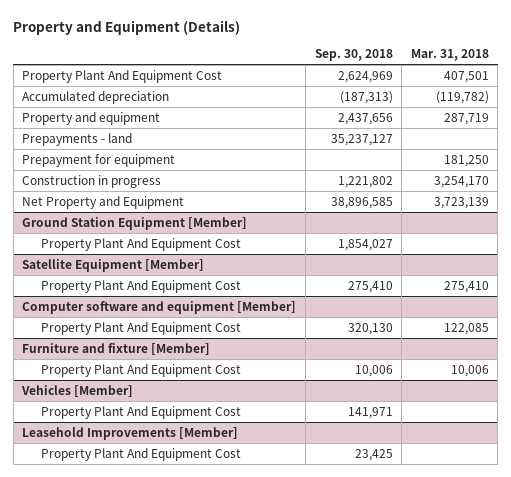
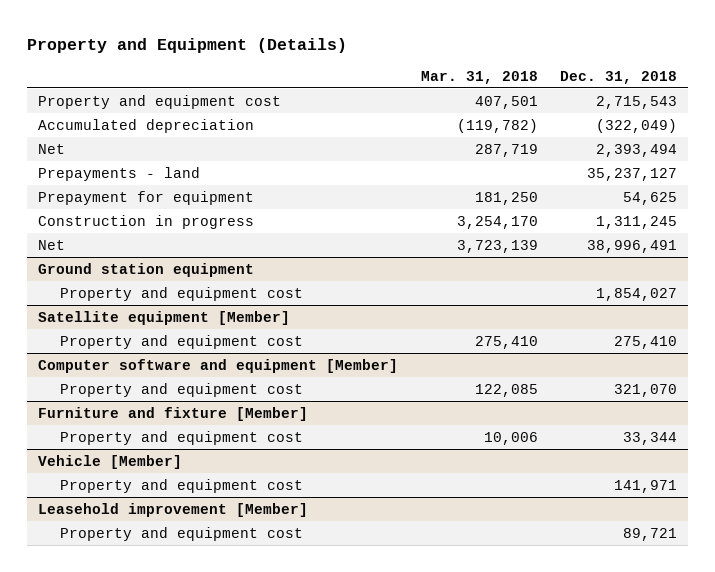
[314,49,393,62] Sep. 30, 2018 -> none
none -> [559,70,677,84] Dec. 31, 2018
[22,69,223,83] Property Plant And Equipment Cost -> [38,94,282,109] Property and equipment cost
[22,111,161,125] Property and equipment -> [38,143,66,154] Net
[22,195,185,209] Net Property and Equipment -> [38,239,66,250] Net
[22,216,248,230] Ground Station Equipment [Member] -> [38,262,255,277] Ground station equipment
[40,237,241,251] Property Plant And Equipment Cost -> [60,286,304,301] Property and equipment cost
[22,258,205,272] Satellite Equipment [Member] -> [38,310,291,325] Satellite equipment [Member]
[40,279,241,293] Property Plant And Equipment Cost -> [60,334,304,349] Property and equipment cost
[40,321,241,335] Property Plant And Equipment Cost -> [60,382,304,397] Property and equipment cost
[40,363,241,377] Property Plant And Equipment Cost -> [60,430,304,445] Property and equipment cost
[21,384,134,397] Vehicles [Member] -> [38,454,183,469] Vehicle [Member]
[40,405,241,419] Property Plant And Equipment Cost -> [60,478,304,493] Property and equipment cost
[22,426,239,440] Leasehold Improvements [Member] -> [38,502,309,517] Leasehold improvement [Member]
[40,447,241,461] Property Plant And Equipment Cost -> [60,526,304,541] Property and equipment cost

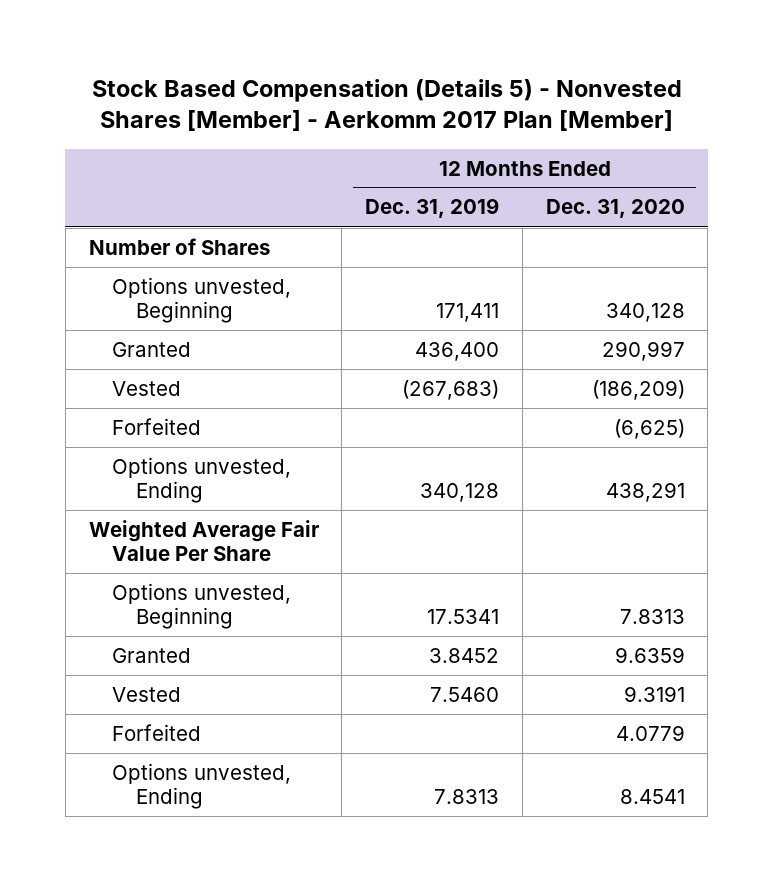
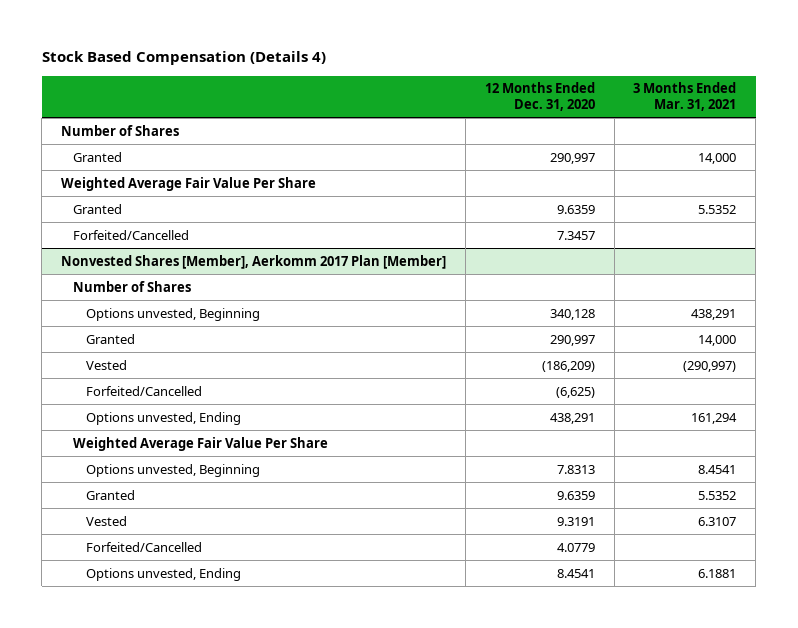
[91,78,682,132] Stock Based Compensation (Details 5) - Nonvested Shares [Member] - Aerkomm 2017 Plan [Member] -> [41,51,326,66] Stock Based Compensation (Details 4)
[365,198,500,219] Dec. 31, 2019 -> none
none -> [633,82,737,111] 3 Months Ended Mar. 31, 2021
none -> [73,151,123,162] Granted
none -> [61,176,317,191] Weighted Average Fair Value Per Share
none -> [73,203,123,214] Granted
none -> [73,229,190,240] Forfeited/Cancelled
none -> [61,254,447,269] Nonvested Shares [Member], Aerkomm 2017 Plan [Member]
none -> [73,280,192,292] Number of Shares
[112,417,202,435] Forfeited -> [85,385,202,396] Forfeited/Cancelled
[112,723,202,741] Forfeited -> [85,541,202,552] Forfeited/Cancelled

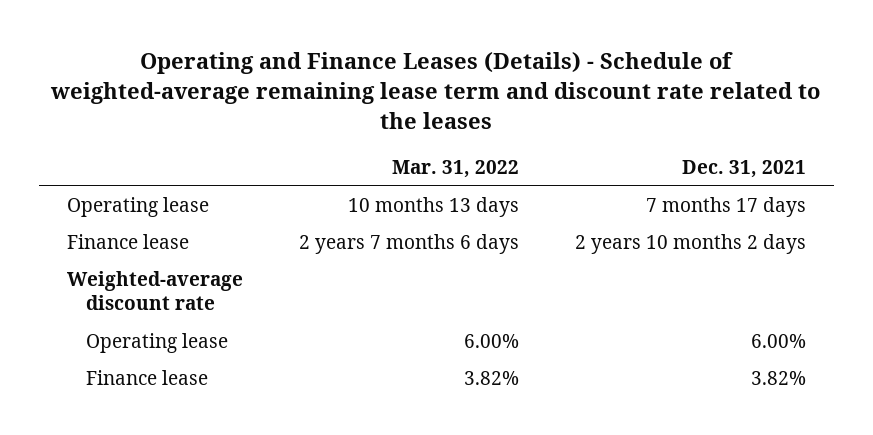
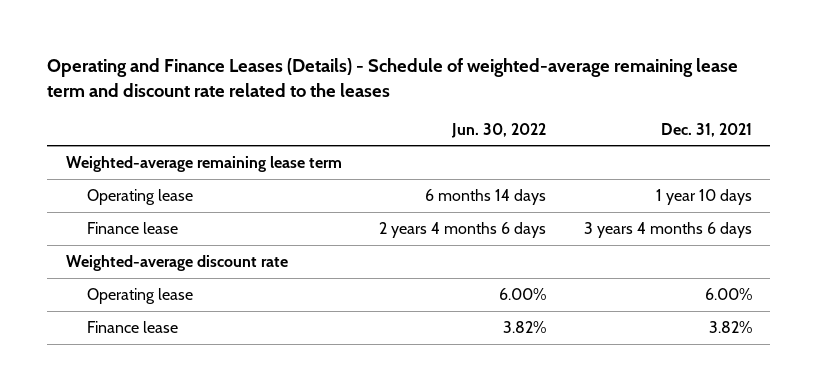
[391,159,519,178] Mar. 31, 2022 -> none
none -> [451,122,547,138] Jun. 30, 2022
none -> [66,155,343,172] Weighted-average remaining lease term
[645,196,806,217] 7 months 17 days -> [655,188,752,205] 1 year 10 days
[574,233,806,254] 2 years 10 months 2 days -> [583,221,752,238] 3 years 4 months 6 days

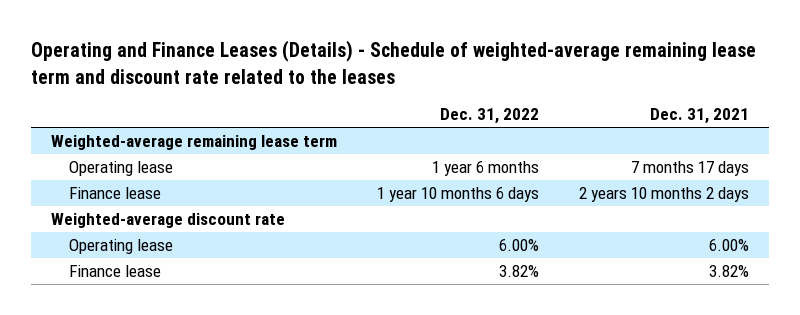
[451,122,547,138] Jun. 30, 2022 -> none
none -> [439,108,539,125] Dec. 31, 2022
[655,188,752,205] 1 year 10 days -> [630,161,749,177] 7 months 17 days
[583,221,752,238] 3 years 4 months 6 days -> [578,187,749,203] 2 years 10 months 2 days

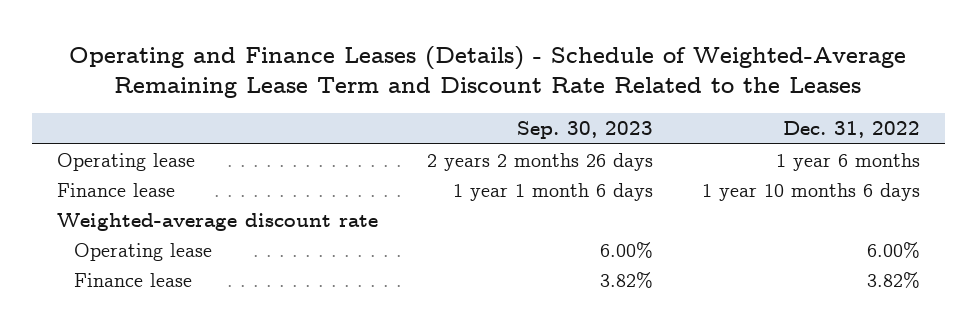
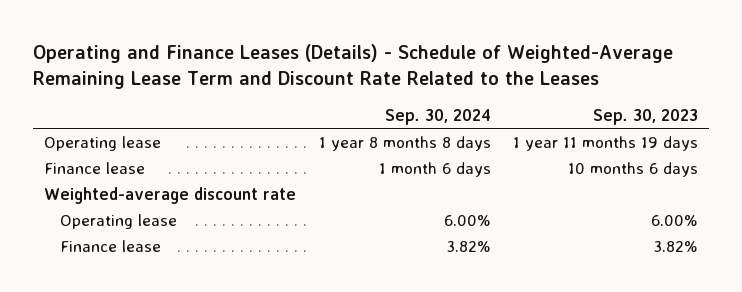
[783,121,921,139] Dec. 31, 2022 -> none
none -> [384,109,491,126] Sep. 30, 2024
[426,152,653,171] 2 years 2 months 26 days -> [512,135,698,151] 1 year 11 months 19 days
[452,182,653,201] 1 year 1 month 6 days -> [567,161,698,177] 10 months 6 days

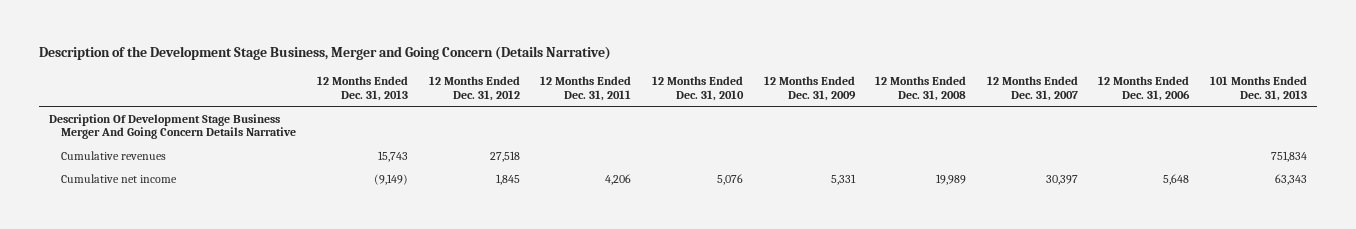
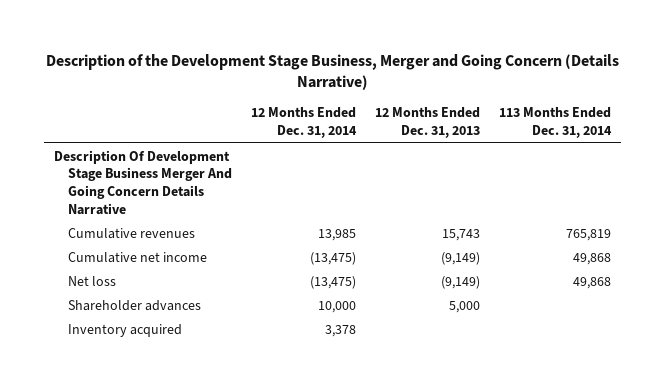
[428,75,520,101] 12 Months Ended Dec. 31, 2012 -> none
[540,75,632,101] 12 Months Ended Dec. 31, 2011 -> none
[651,75,744,101] 12 Months Ended Dec. 31, 2010 -> none
[763,75,856,101] 12 Months Ended Dec. 31, 2009 -> none
[875,75,967,101] 12 Months Ended Dec. 31, 2008 -> none
[986,75,1078,101] 12 Months Ended Dec. 31, 2007 -> none
[1098,75,1191,101] 12 Months Ended Dec. 31, 2006 -> none
[1210,75,1308,101] 101 Months Ended Dec. 31, 2013 -> none
none -> [251,107,358,139] 12 Months Ended Dec. 31, 2014
none -> [499,107,613,139] 113 Months Ended Dec. 31, 2014
none -> [67,275,116,286] Net loss
none -> [67,299,201,311] Shareholder advances
none -> [67,323,182,337] Inventory acquired

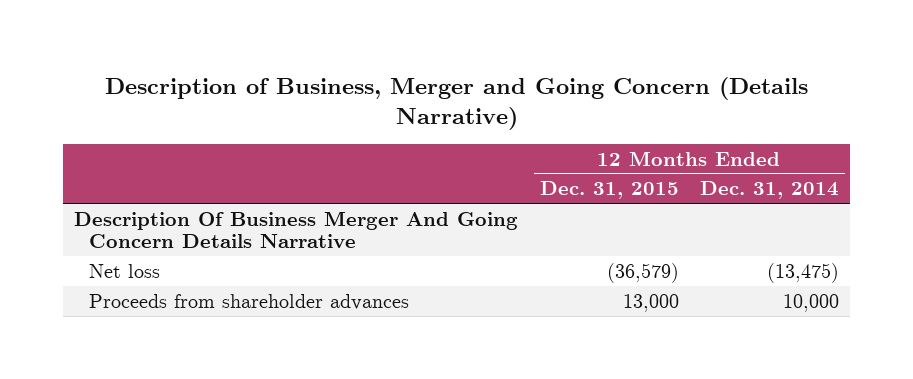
[45,53,619,91] Description of the Development Stage Business, Merger and Going Concern (Details Narrative) -> [104,76,808,131] Description of Business, Merger and Going Concern (Details Narrative)
[375,107,481,139] 12 Months Ended Dec. 31, 2013 -> none
[499,107,613,139] 113 Months Ended Dec. 31, 2014 -> none
none -> [539,181,679,200] Dec. 31, 2015
[67,227,195,239] Cumulative revenues -> none
[67,251,207,263] Cumulative net income -> none
[53,149,232,215] Description Of Development Stage Business Merger And Going Concern Details Narrative -> [74,210,519,249] Description Of Business Merger And Going Concern Details Narrative
[67,323,182,337] Inventory acquired -> none
[67,299,201,311] Shareholder advances -> [88,293,409,310] Proceeds from shareholder advances

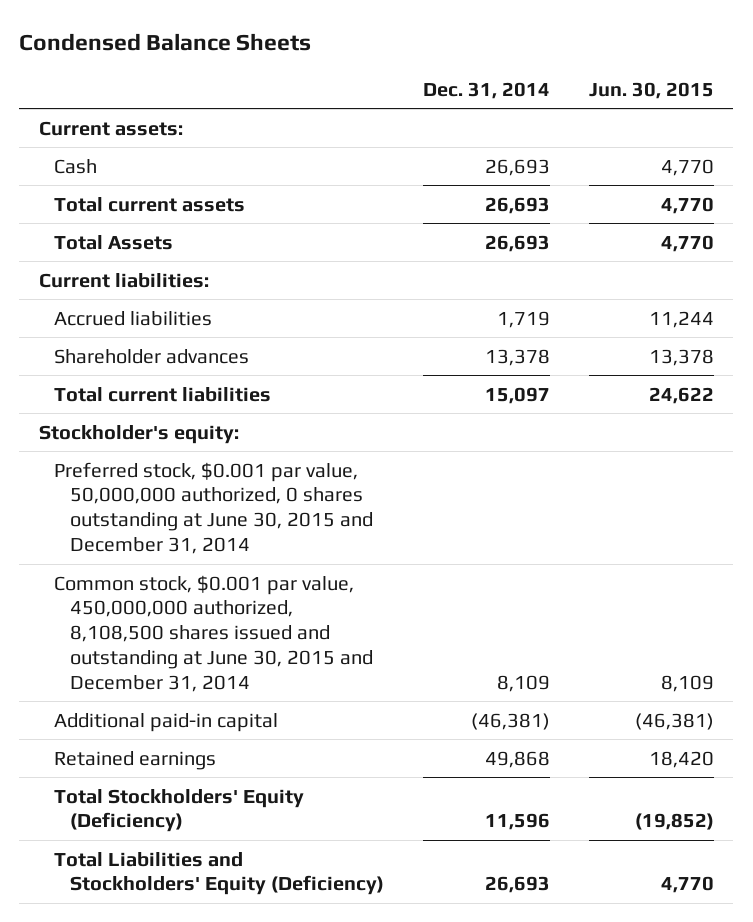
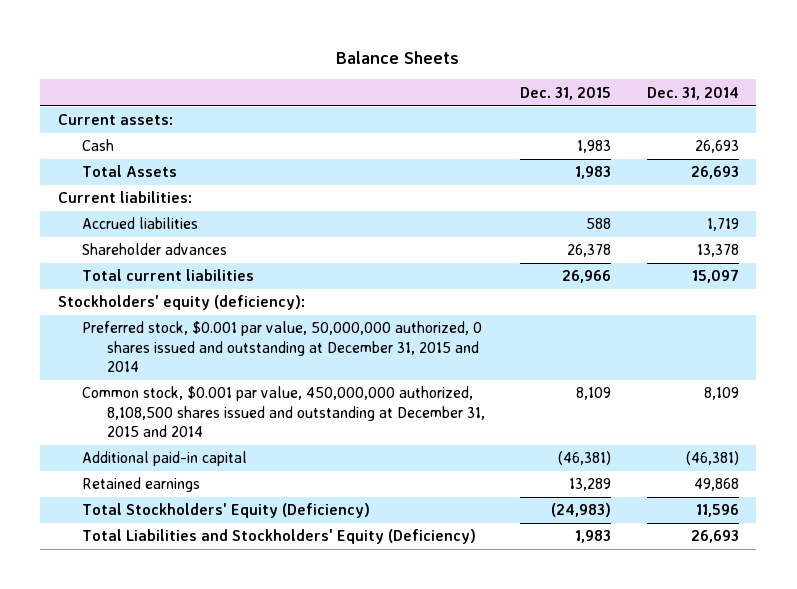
[19,33,312,52] Condensed Balance Sheets -> [336,50,460,64] Balance Sheets
[588,81,714,99] Jun. 30, 2015 -> none
none -> [520,86,612,100] Dec. 31, 2015
[54,196,246,212] Total current assets -> none
[38,424,239,444] Stockholder's equity: -> [57,295,305,311] Stockholders' equity (deficiency):
[54,461,373,555] Preferred stock, $0.001 par value, 50,000,000 authorized, 0 shares outstanding at June 30, 2015 and December 31, 2014 -> [82,321,483,372] Preferred stock, $0.001 par value, 50,000,000 authorized, 0 shares issued and outstanding at December 31, 2015 and 2014
[54,574,373,692] Common stock, $0.001 par value, 450,000,000 authorized, 8,108,500 shares issued and outstanding at June 30, 2015 and December 31, 2014 -> [82,386,485,437] Common stock, $0.001 par value, 450,000,000 authorized, 8,108,500 shares issued and outstanding at December 31, 2015 and 2014

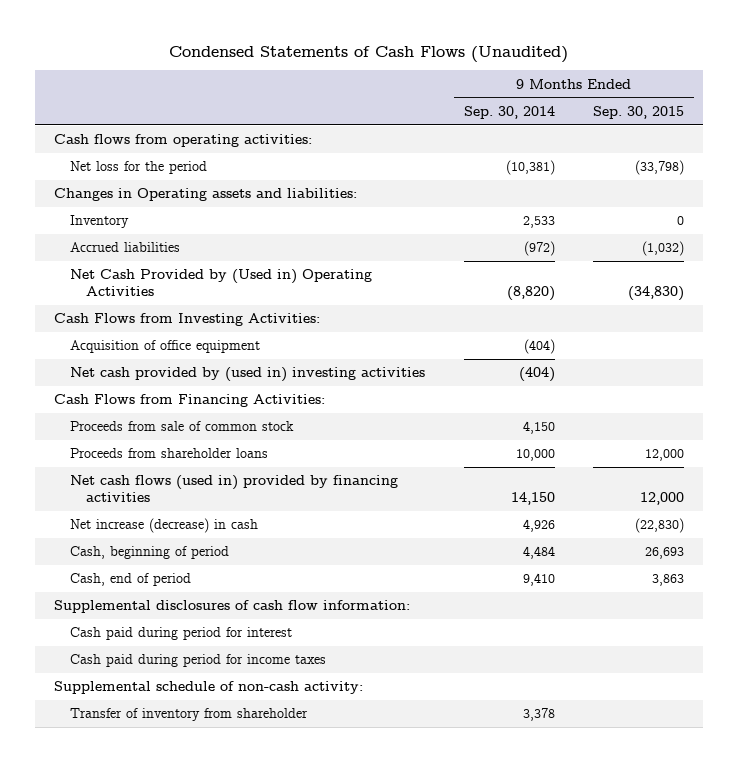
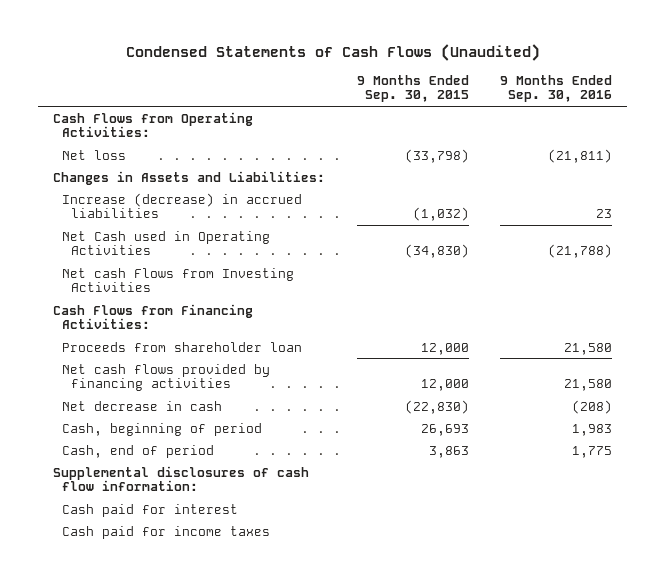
[463,105,555,119] Sep. 30, 2014 -> none
none -> [499,74,612,103] 9 Months Ended Sep. 30, 2016
[70,215,130,229] Inventory -> none
[54,313,321,327] Cash Flows from Investing Activities: -> none
[70,340,261,354] Acquisition of office equipment -> none
[54,134,313,148] Cash flows from operating activities: -> [53,111,254,137] Cash Flows from Operating Activities:
[70,161,208,175] Net loss for the period -> [62,149,127,160] Net loss
[54,188,358,202] Changes in Operating assets and liabilities: -> [53,170,326,185] Changes in Assets and Liabilities:
[70,242,181,253] Accrued liabilities -> [62,192,303,218] Increase (decrease) in accrued liabilities
[70,269,373,296] Net Cash Provided by (Used in) Operating Activities -> [62,230,271,255] Net Cash used in Operating Activities
[70,367,426,383] Net cash provided by (used in) investing activities -> [62,267,295,292] Net cash Flows from Investing Activities
[70,421,295,432] Proceeds from sale of common stock -> none
[70,448,269,459] Proceeds from shareholder loans -> [62,341,303,352] Proceeds from shareholder loan
[70,475,399,502] Net cash flows (used in) provided by financing activities -> [62,363,271,391] Net cash flows provided by financing activities
[70,518,259,534] Net increase (decrease) in cash -> [62,400,223,411] Net decrease in cash
[54,681,364,695] Supplemental schedule of non-cash activity: -> none
[70,708,309,722] Transfer of inventory from shareholder -> none
[70,627,293,641] Cash paid during period for interest -> [62,503,239,517] Cash paid for interest
[70,654,327,668] Cash paid during period for income taxes -> [62,525,271,539] Cash paid for income taxes

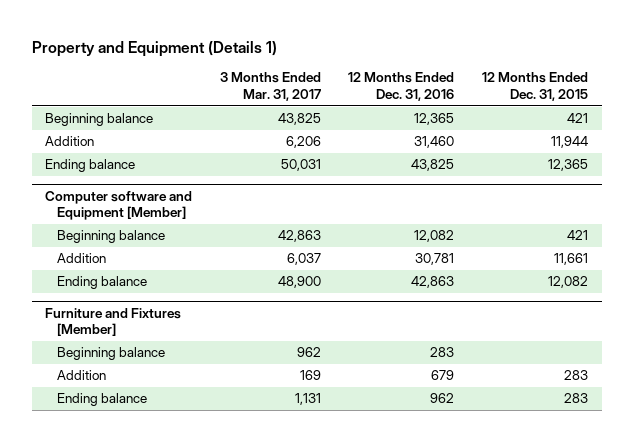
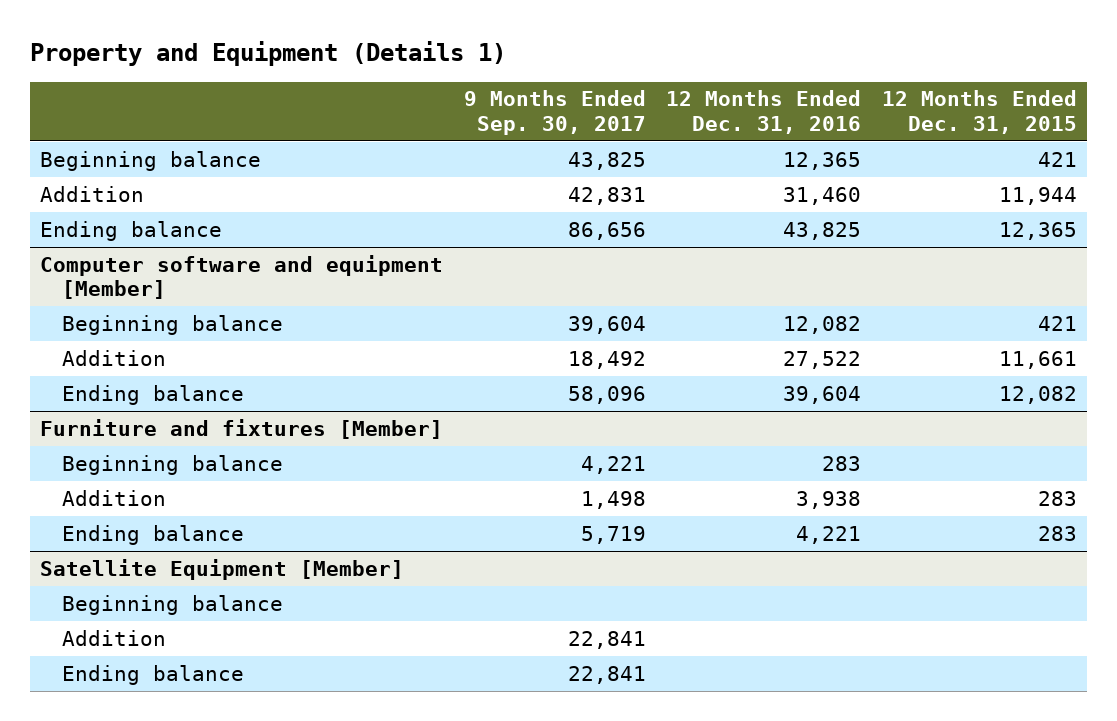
[219,72,321,102] 3 Months Ended Mar. 31, 2017 -> none
none -> [463,90,646,135] 9 Months Ended Sep. 30, 2017
[45,190,193,221] Computer software and Equipment [Member] -> [40,254,444,299] Computer software and equipment [Member]
[415,253,455,266] 30,781 -> [783,350,862,369] 27,522
[411,276,455,289] 42,863 -> [783,385,862,404] 39,604
[45,307,182,337] Furniture and Fixtures [Member] -> [40,418,444,439] Furniture and fixtures [Member]
[431,370,455,381] 679 -> [796,490,862,509] 3,938
[430,393,455,404] 962 -> [796,525,862,544] 4,221
none -> [40,558,405,580] Satellite Equipment [Member]
none -> [61,594,283,615] Beginning balance
none -> [61,629,166,646] Addition
none -> [61,664,244,685] Ending balance

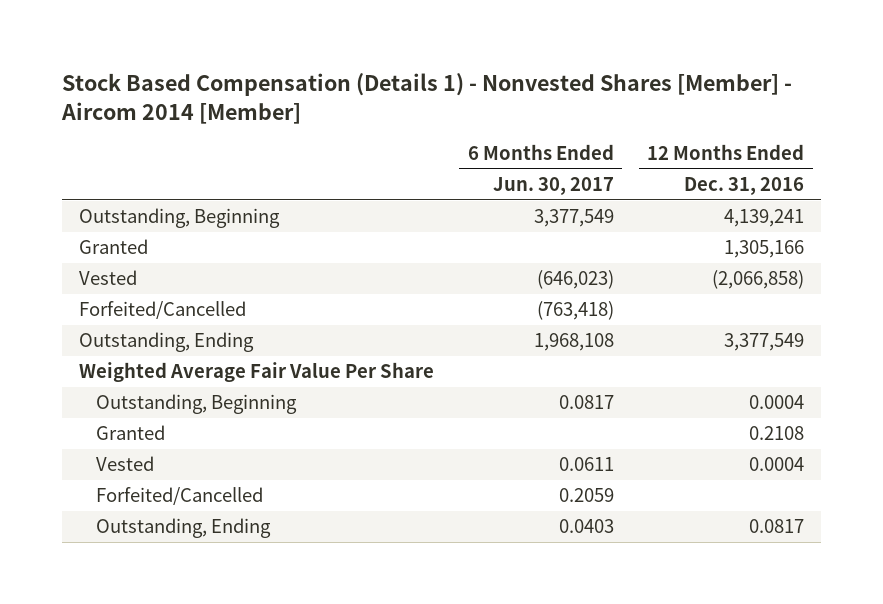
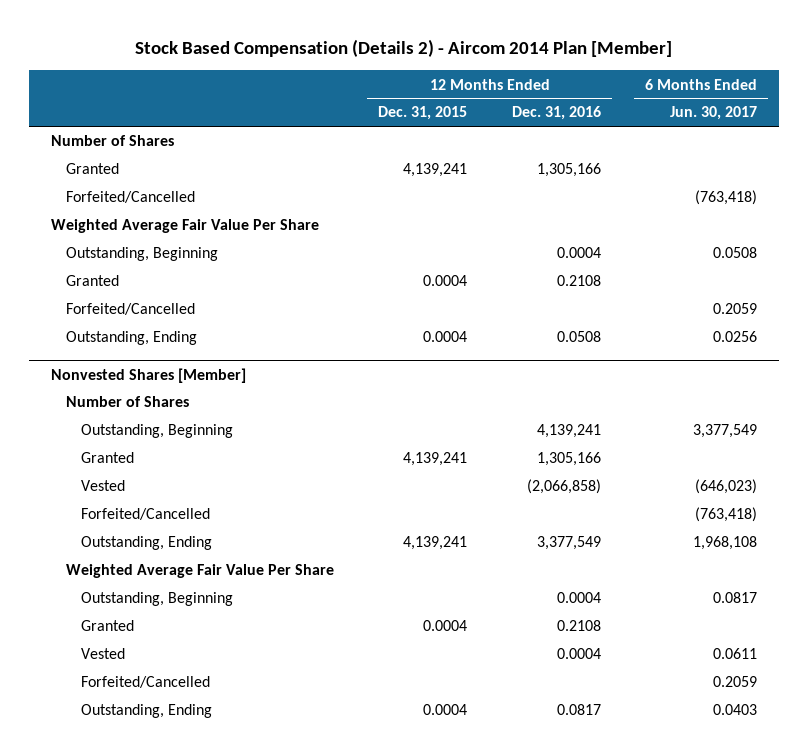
[60,72,792,124] Stock Based Compensation (Details 1) - Nonvested Shares [Member] - Aircom 2014 [Member] -> [135,39,673,58] Stock Based Compensation (Details 2) - Aircom 2014 Plan [Member]
none -> [378,106,468,121] Dec. 31, 2015
none -> [51,135,175,147] Number of Shares
none -> [66,163,120,175] Granted
none -> [66,191,196,204] Forfeited/Cancelled
none -> [51,219,320,234] Weighted Average Fair Value Per Share
none -> [66,247,219,262] Outstanding, Beginning
none -> [66,275,120,287] Granted
none -> [66,303,196,316] Forfeited/Cancelled
none -> [66,331,198,346] Outstanding, Ending
none -> [51,367,247,383] Nonvested Shares [Member]
none -> [66,396,190,408] Number of Shares

